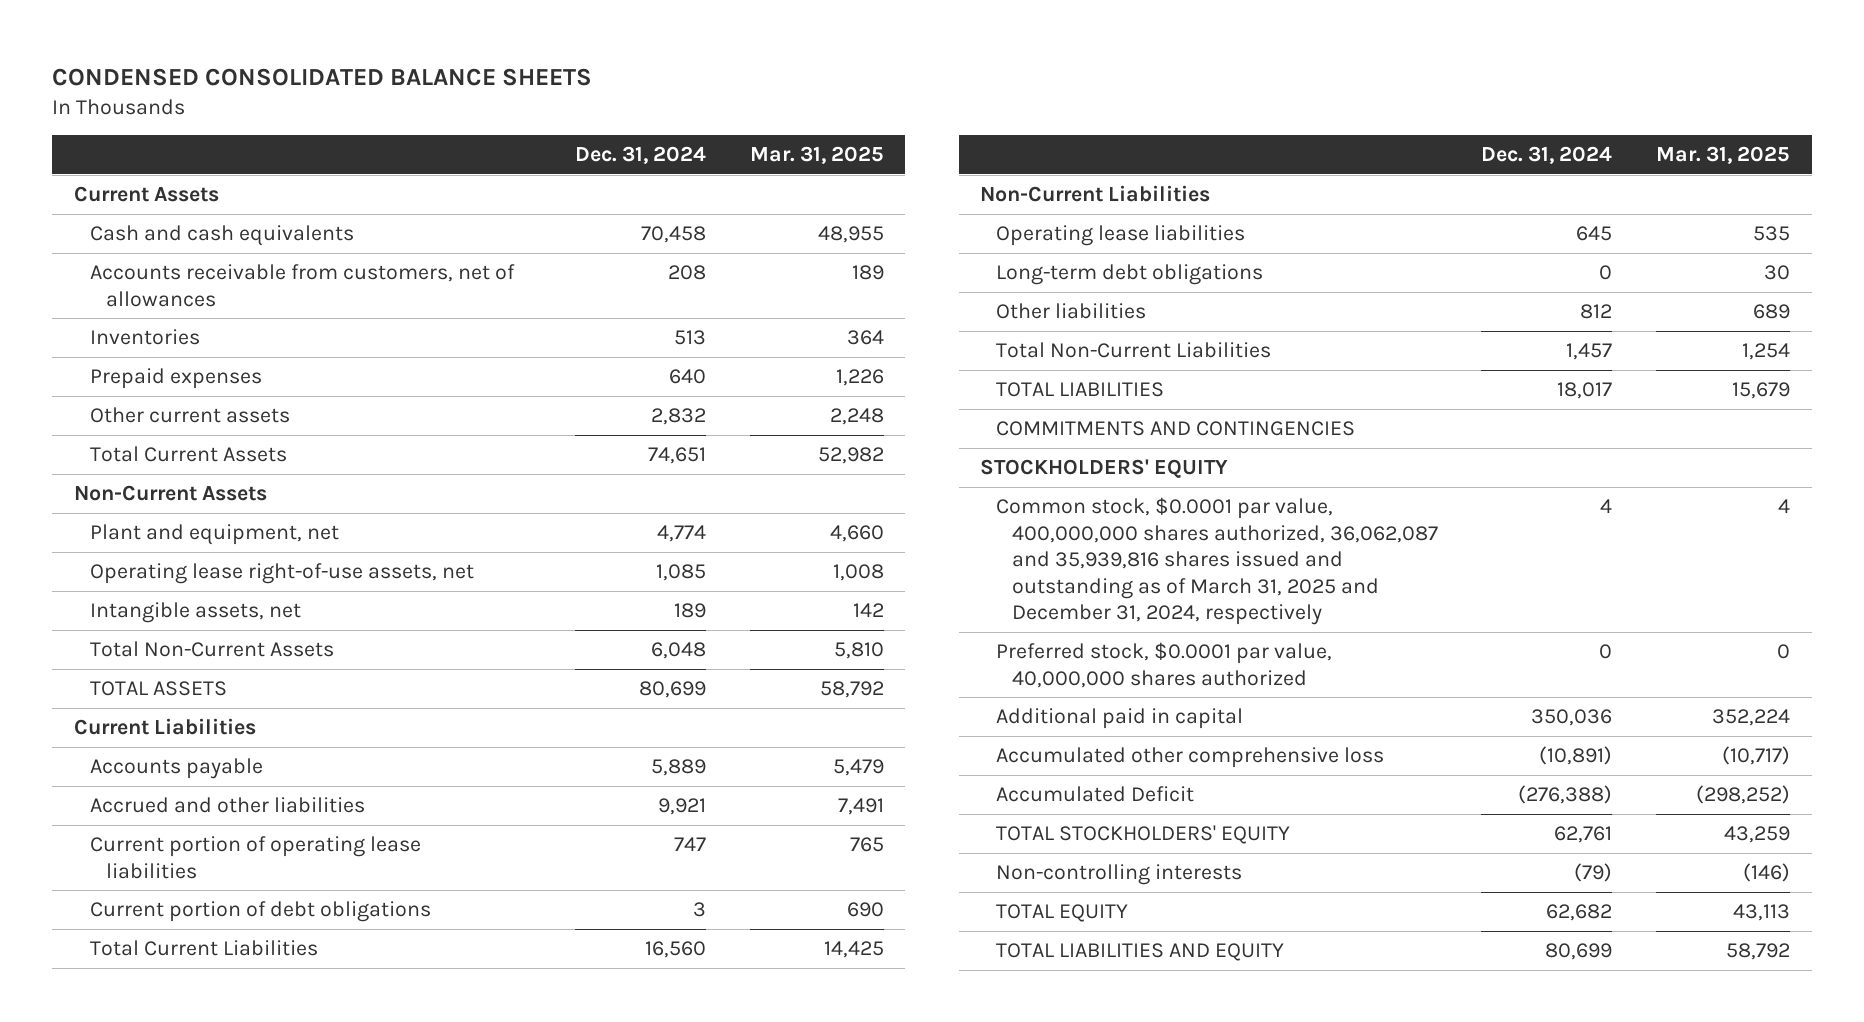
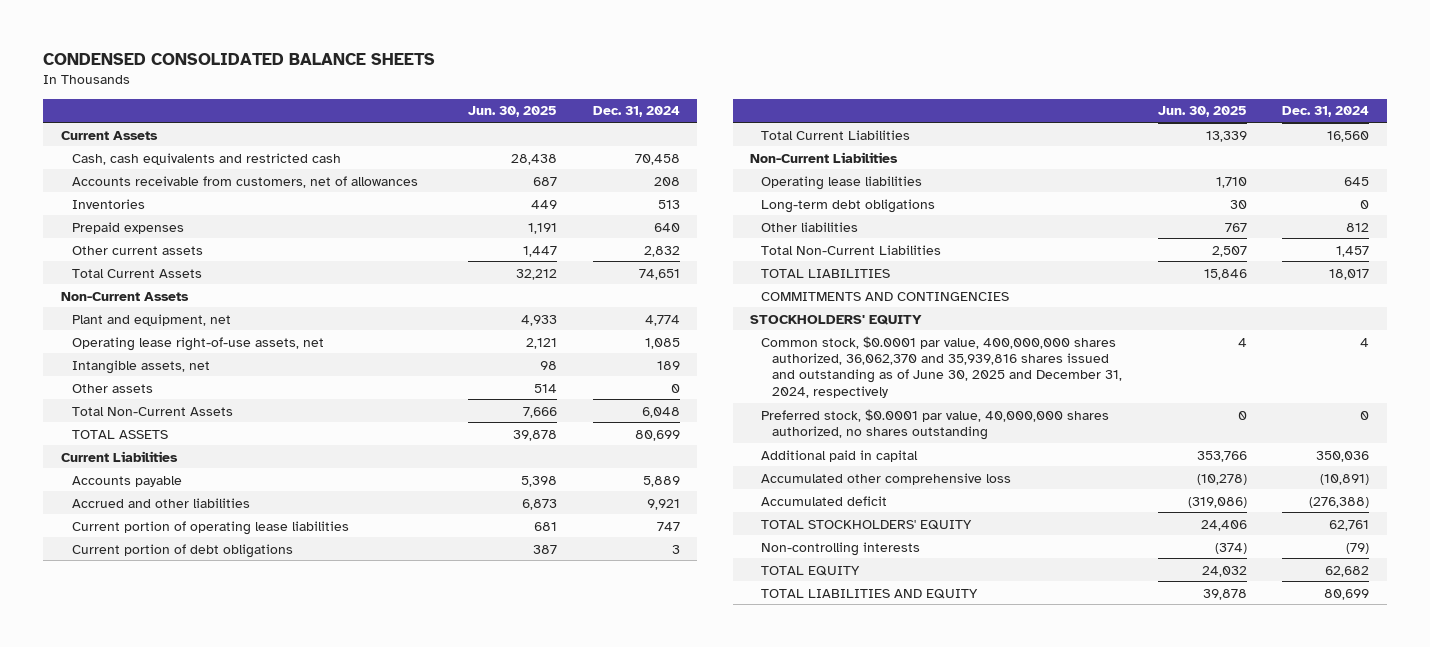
[749,146,884,165] Mar. 31, 2025 -> none
none -> [468,106,558,118] Jun. 30, 2025
[90,224,355,246] Cash and cash equivalents -> [71,152,341,165] Cash, cash equivalents and restricted cash
none -> [71,383,153,393] Other assets
[996,496,1439,626] Common stock, $0.0001 par value, 400,000,000 shares authorized, 36,062,087 and 35,939,816 shares issued and outstanding as of March 31, 2025 and December 31, 2024, respectively -> [761,335,1123,398] Common stock, $0.0001 par value, 400,000,000 shares authorized, 36,062,370 and 35,939,816 shares issued and outstanding as of June 30, 2025 and December 31, 2024, respectively
[996,641,1333,688] Preferred stock, $0.0001 par value, 40,000,000 shares authorized -> [761,408,1110,440] Preferred stock, $0.0001 par value, 40,000,000 shares authorized, no shares outstanding
[996,785,1195,802] Accumulated Deficit -> [761,495,888,506] Accumulated deficit

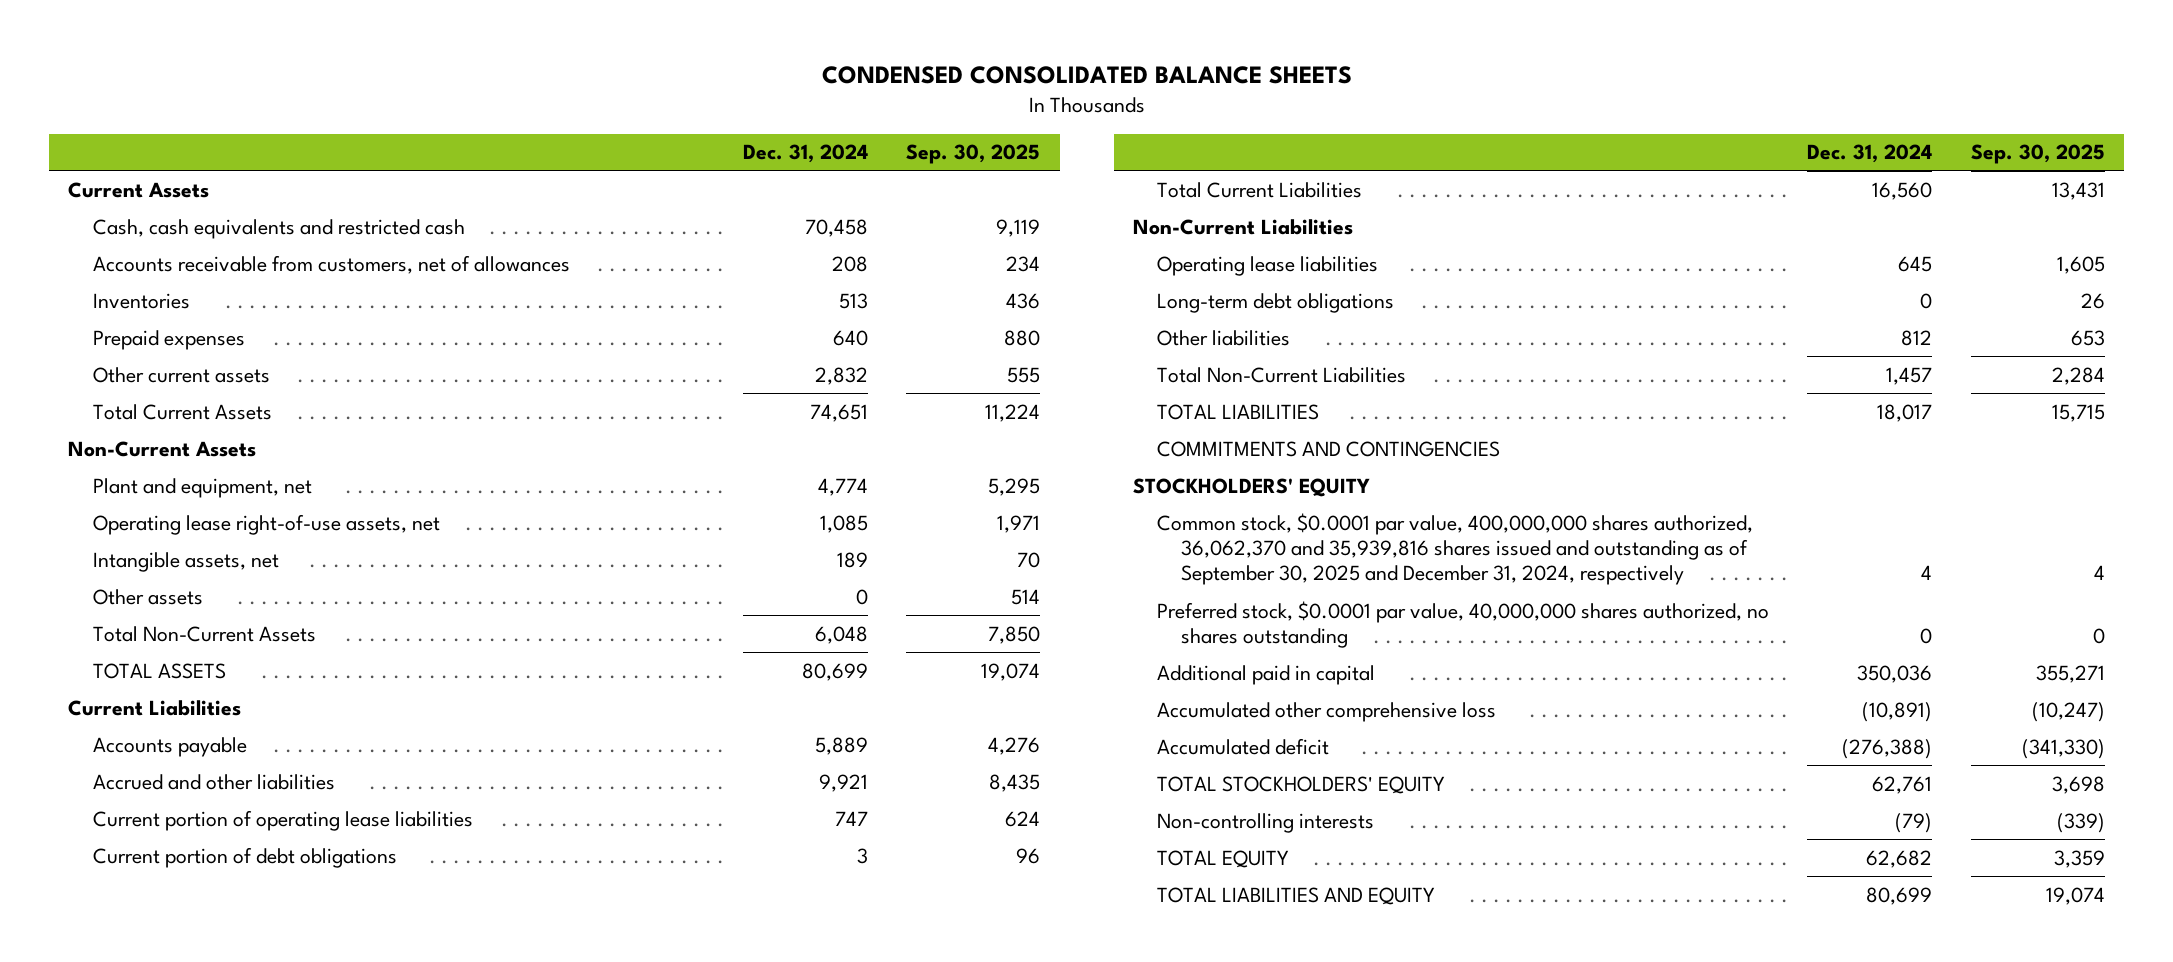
[468,106,558,118] Jun. 30, 2025 -> none
none -> [906,144,1041,165] Sep. 30, 2025
[761,335,1123,398] Common stock, $0.0001 par value, 400,000,000 shares authorized, 36,062,370 and 35,939,816 shares issued and outstanding as of June 30, 2025 and December 31, 2024, respectively -> [1157,512,1754,586] Common stock, $0.0001 par value, 400,000,000 shares authorized, 36,062,370 and 35,939,816 shares issued and outstanding as of September 30, 2025 and December 31, 2024, respectively

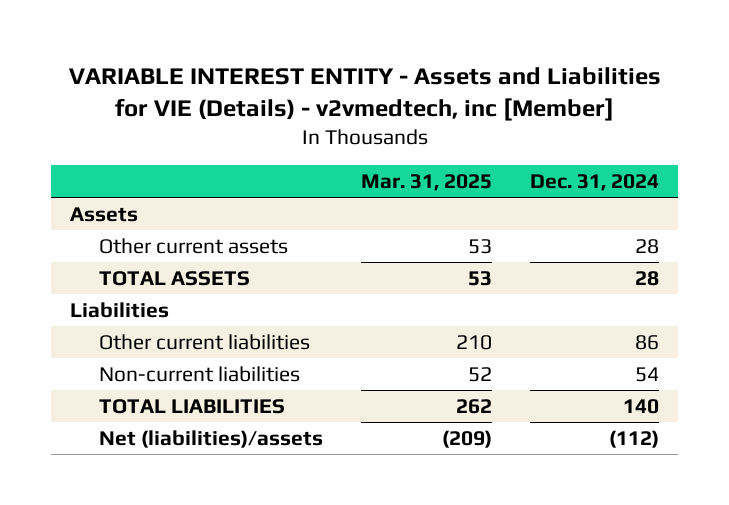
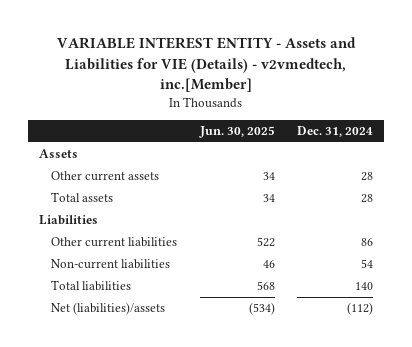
[68,66,661,122] VARIABLE INTEREST ENTITY - Assets and Liabilities for VIE (Details) - v2vmedtech, inc [Member] -> [56,37,356,93] VARIABLE INTEREST ENTITY - Assets and Liabilities for VIE (Details) - v2vmedtech, inc.[Member]
[360,173,492,191] Mar. 31, 2025 -> none
none -> [198,126,275,139] Jun. 30, 2025
[98,270,250,286] TOTAL ASSETS -> [51,192,114,203] Total assets
[98,398,285,414] TOTAL LIABILITIES -> [51,280,132,292] Total liabilities

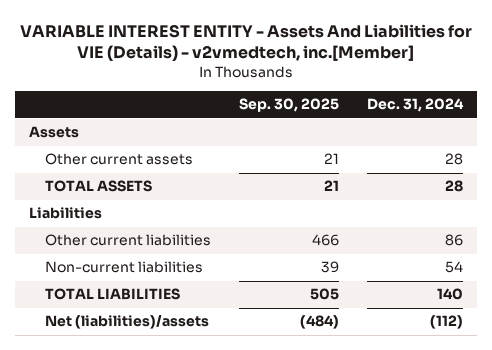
[56,37,356,93] VARIABLE INTEREST ENTITY - Assets and Liabilities for VIE (Details) - v2vmedtech, inc.[Member] -> [20,23,473,62] VARIABLE INTEREST ENTITY - Assets And Liabilities for VIE (Details) - v2vmedtech, inc.[Member]
[198,126,275,139] Jun. 30, 2025 -> none
none -> [239,98,340,113] Sep. 30, 2025
[51,192,114,203] Total assets -> [45,180,153,193] TOTAL ASSETS
[51,280,132,292] Total liabilities -> [45,288,181,301] TOTAL LIABILITIES

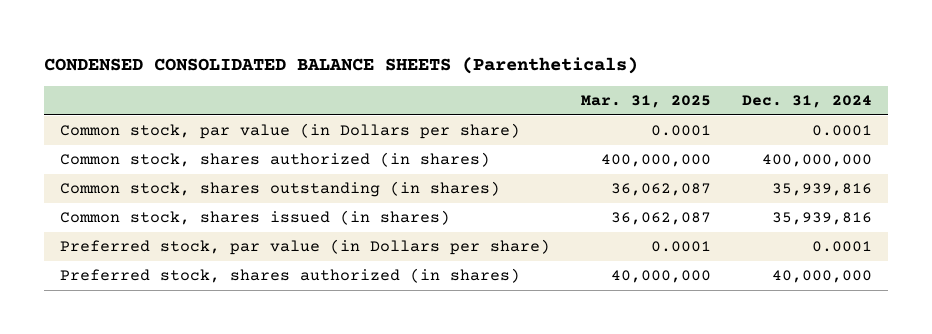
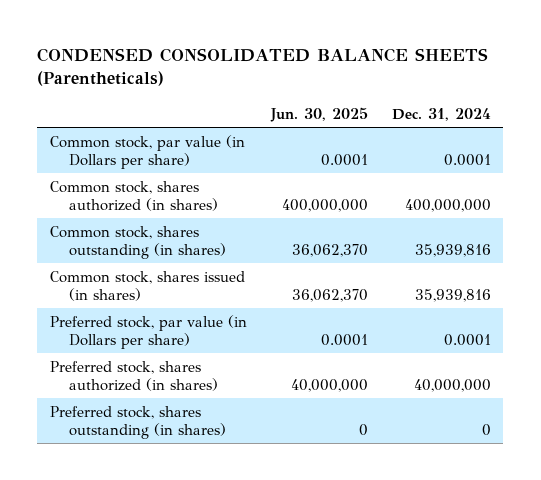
[580,95,711,109] Mar. 31, 2025 -> none
none -> [269,106,368,122] Jun. 30, 2025
none -> [49,405,226,439] Preferred stock, shares outstanding (in shares)

